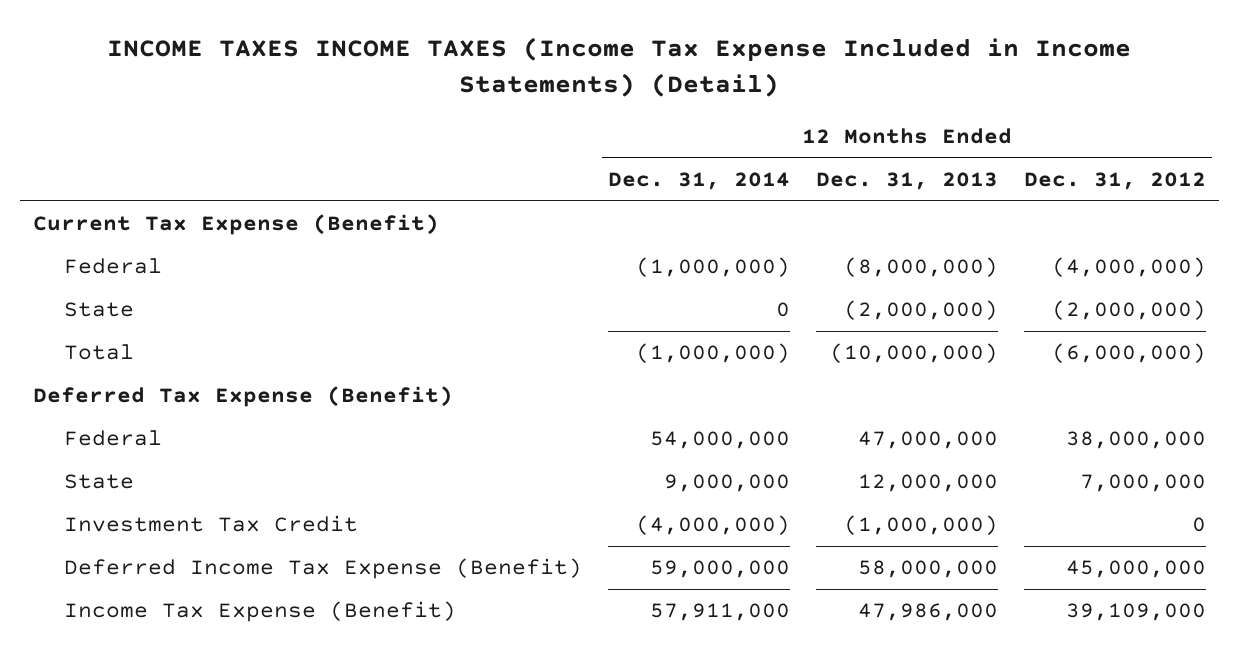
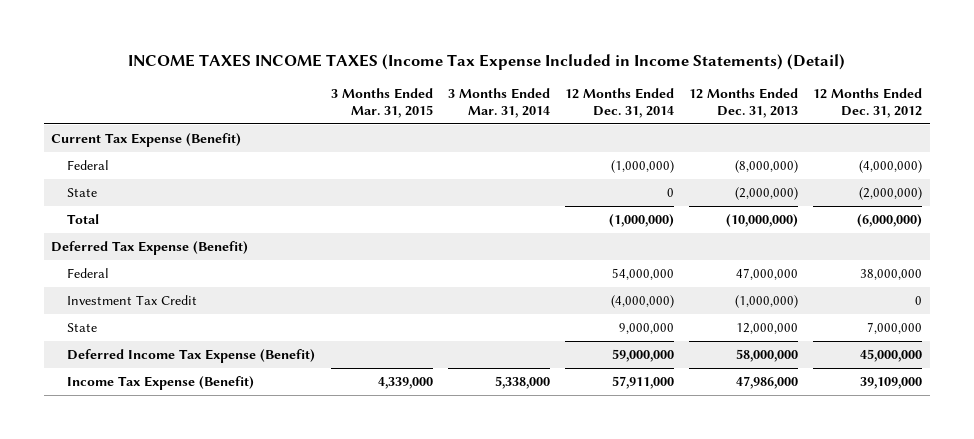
none -> [330,87,433,118] 3 Months Ended Mar. 31, 2015
none -> [447,87,550,118] 3 Months Ended Mar. 31, 2014
[64,474,135,490] State -> [67,323,98,333] State

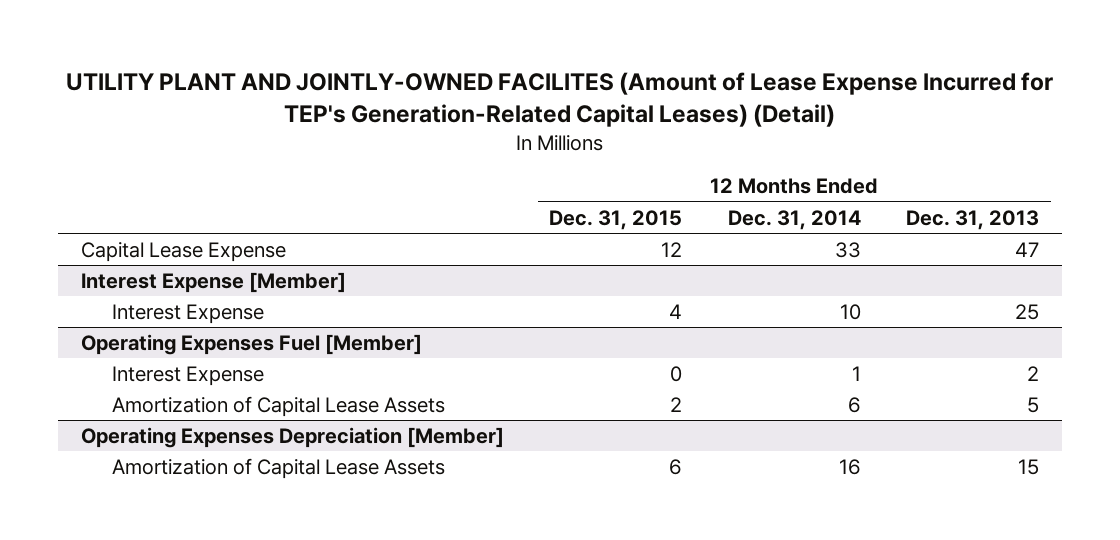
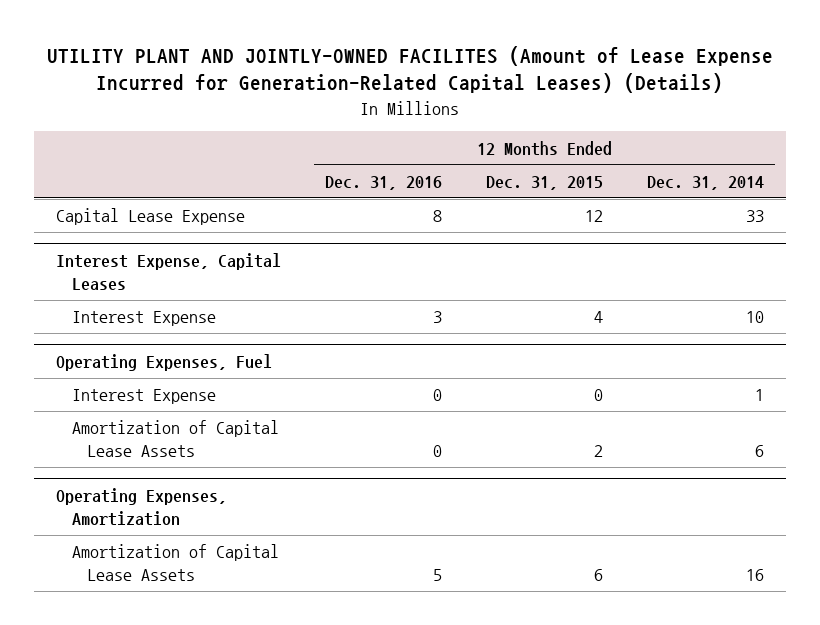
[66,72,1054,128] UTILITY PLANT AND JOINTLY-OWNED FACILITES (Amount of Lease Expense Incurred for TEP's Generation-Related Capital Leases) (Detail) -> [47,45,774,94] UTILITY PLANT AND JOINTLY-OWNED FACILITES (Amount of Lease Expense Incurred for Generation-Related Capital Leases) (Details)
[906,209,1040,230] Dec. 31, 2013 -> none
none -> [325,176,443,191] Dec. 31, 2016
[81,272,347,294] Interest Expense [Member] -> [55,252,281,290] Interest Expense, Capital Leases
[81,334,423,356] Operating Expenses Fuel [Member] -> [55,353,272,371] Operating Expenses, Fuel
[81,427,505,449] Operating Expenses Depreciation [Member] -> [55,487,227,526] Operating Expenses, Amortization

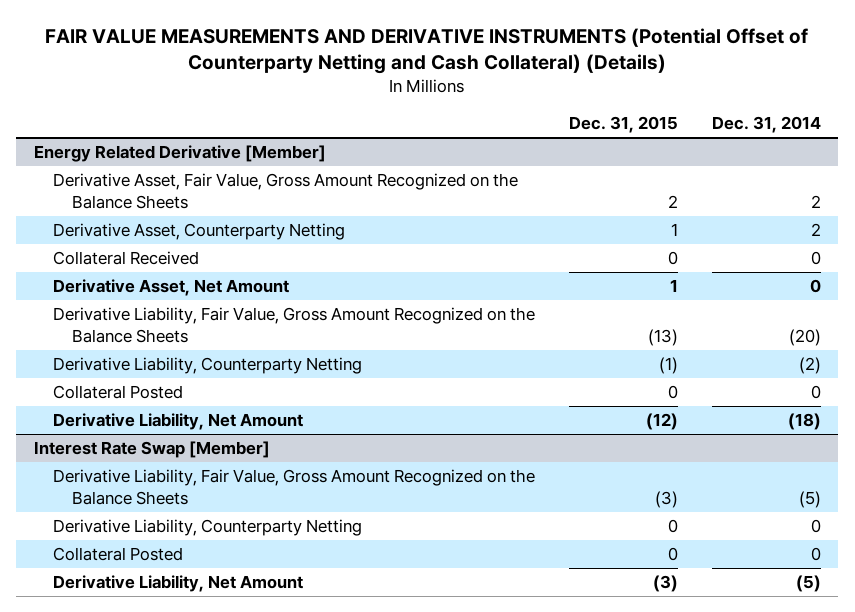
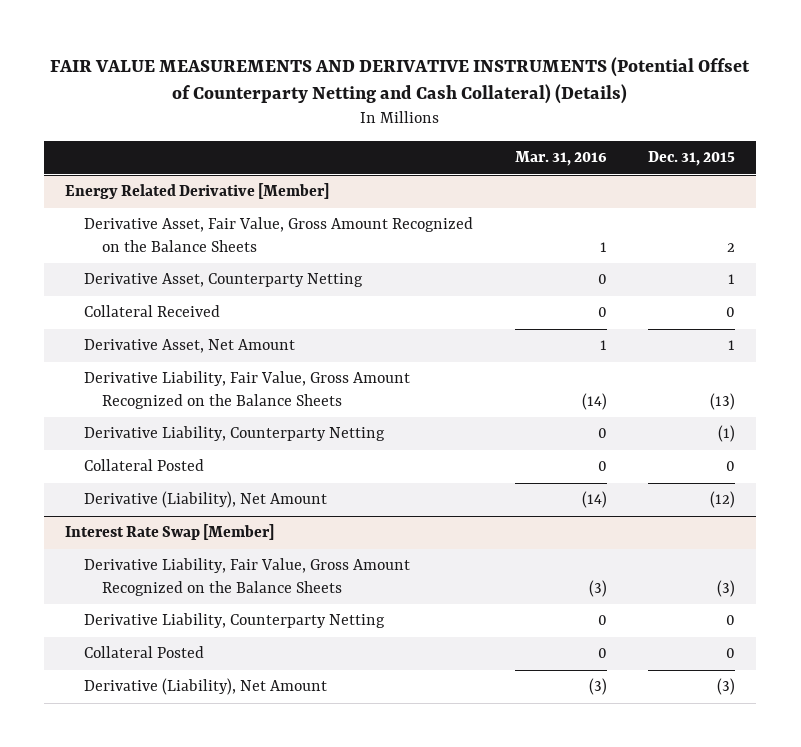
[712,116,822,134] Dec. 31, 2014 -> none
none -> [514,151,607,167] Mar. 31, 2016
[52,412,303,430] Derivative Liability, Net Amount -> [83,491,327,509] Derivative (Liability), Net Amount
[52,574,303,592] Derivative Liability, Net Amount -> [83,678,327,696] Derivative (Liability), Net Amount

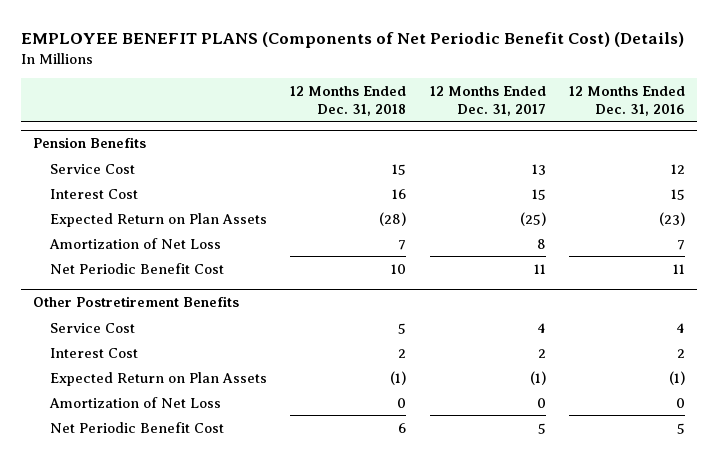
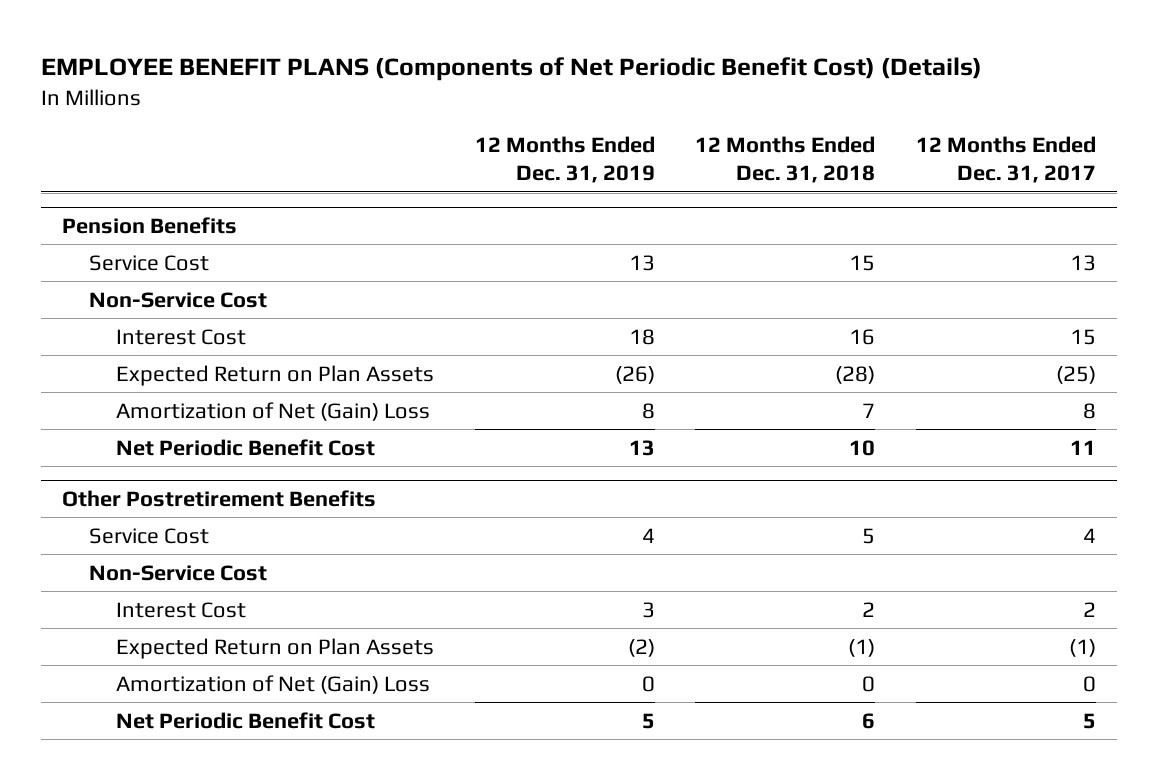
[568,85,685,116] 12 Months Ended Dec. 31, 2016 -> none
none -> [474,136,655,184] 12 Months Ended Dec. 31, 2019
none -> [88,291,267,308] Non-Service Cost
[48,237,221,249] Amortization of Net Loss -> [115,401,430,421] Amortization of Net (Gain) Loss
none -> [88,564,267,581] Non-Service Cost
[48,396,221,408] Amortization of Net Loss -> [115,674,430,694] Amortization of Net (Gain) Loss

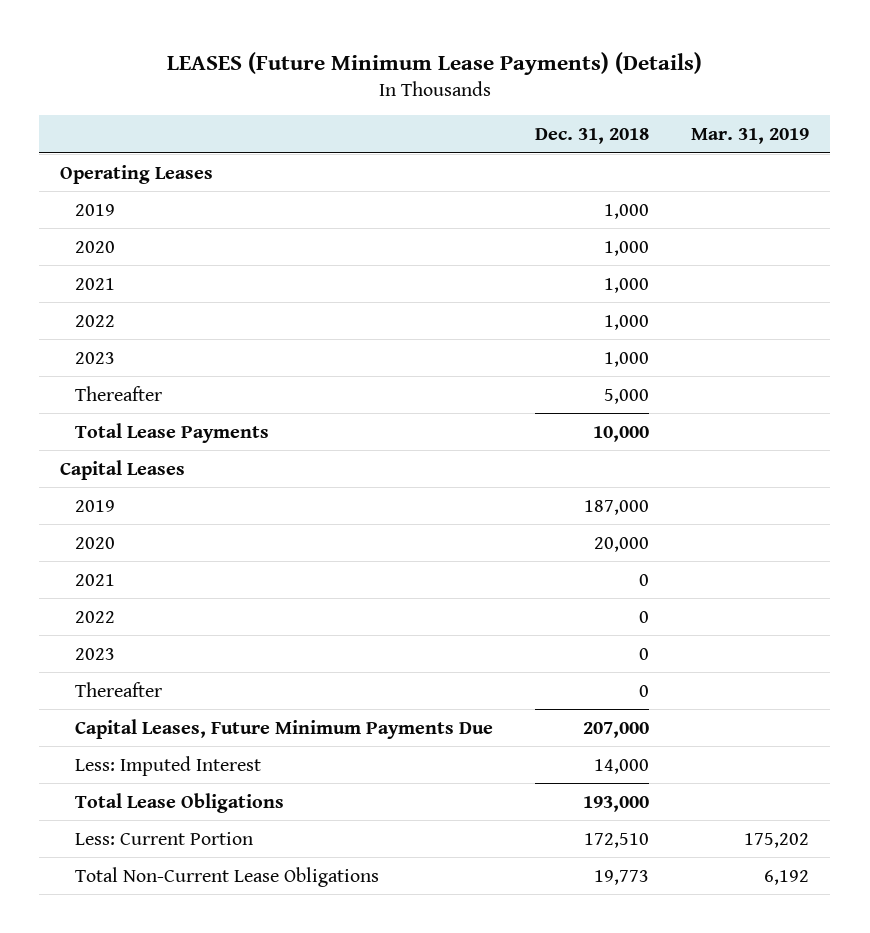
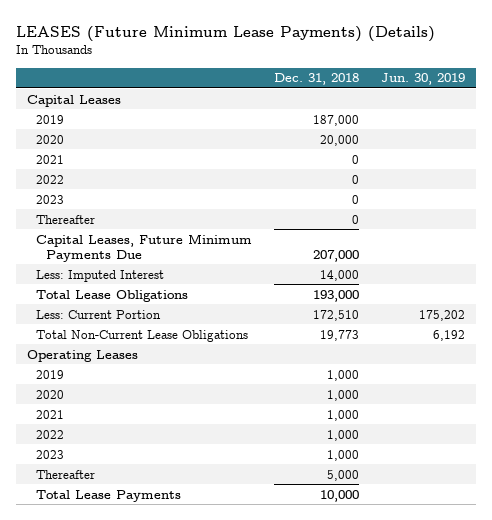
[691,128,810,145] Mar. 31, 2019 -> none
none -> [380,73,465,86] Jun. 30, 2019
[60,164,214,184] Operating Leases -> [27,349,139,362] Operating Leases
[74,203,115,216] 2019 -> [36,369,65,379] 2019
[74,240,115,253] 2020 -> [36,389,65,399] 2020
[74,277,115,290] 2021 -> [36,409,65,419] 2021
[74,314,115,327] 2022 -> [36,429,65,439] 2022
[74,351,115,364] 2023 -> [36,449,65,459] 2023
[74,385,162,401] Thereafter -> [36,469,96,479] Thereafter
[74,422,269,443] Total Lease Payments -> [36,489,182,502] Total Lease Payments

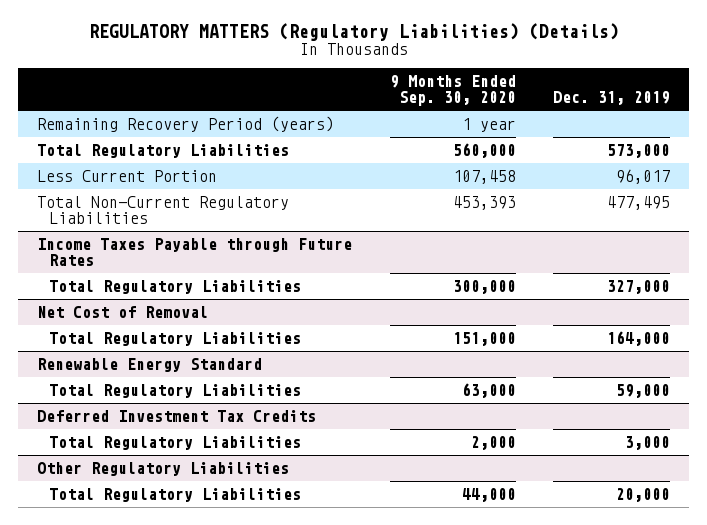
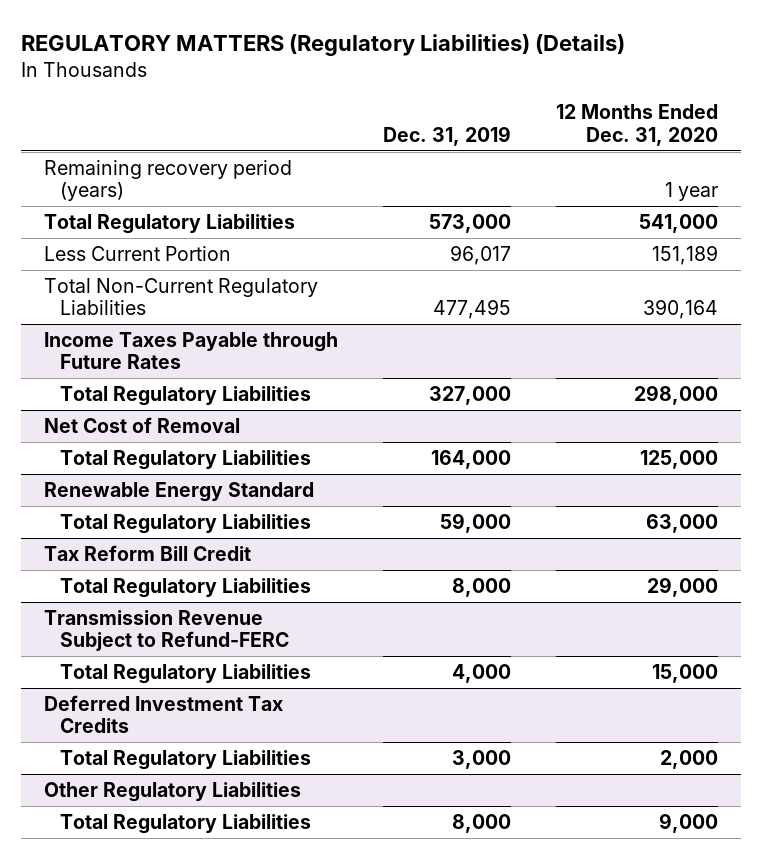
[389,74,516,107] 9 Months Ended Sep. 30, 2020 -> none
none -> [556,104,719,146] 12 Months Ended Dec. 31, 2020
[36,115,334,132] Remaining Recovery Period (years) -> [43,159,292,202] Remaining recovery period (years)
none -> [43,544,251,561] Tax Reform Bill Credit
none -> [60,577,312,598] Total Regulatory Liabilities
none -> [43,609,290,652] Transmission Revenue Subject to Refund-FERC
none -> [60,663,312,684] Total Regulatory Liabilities
[616,487,671,502] 20,000 -> [451,813,511,833] 8,000

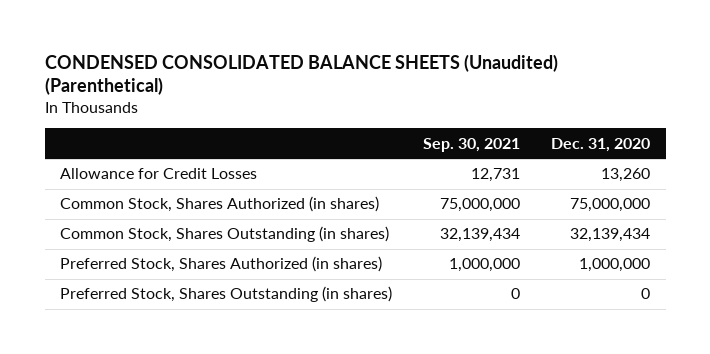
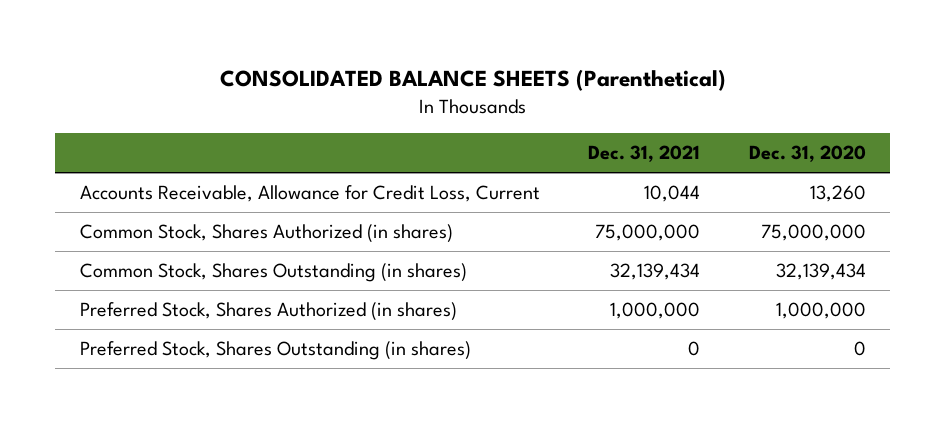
[44,53,558,96] CONDENSED CONSOLIDATED BALANCE SHEETS (Unaudited) (Parenthetical) -> [219,69,726,92] CONSOLIDATED BALANCE SHEETS (Parenthetical)
[423,137,521,152] Sep. 30, 2021 -> none
none -> [588,144,701,162] Dec. 31, 2021
[60,168,258,180] Allowance for Credit Losses -> [79,185,540,203] Accounts Receivable, Allowance for Credit Loss, Current

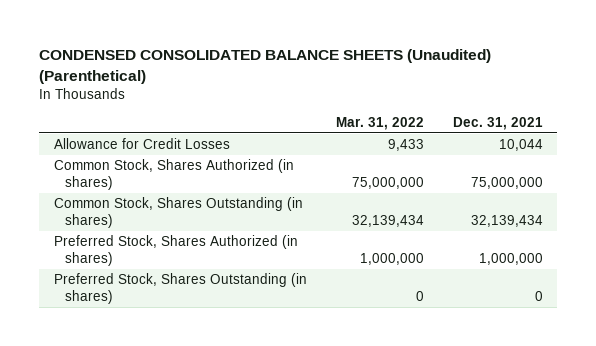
[219,69,726,92] CONSOLIDATED BALANCE SHEETS (Parenthetical) -> [39,49,492,84] CONDENSED CONSOLIDATED BALANCE SHEETS (Unaudited) (Parenthetical)
[748,144,866,162] Dec. 31, 2020 -> none
none -> [335,116,424,130] Mar. 31, 2022
[79,185,540,203] Accounts Receivable, Allowance for Credit Loss, Current -> [53,138,230,150] Allowance for Credit Losses

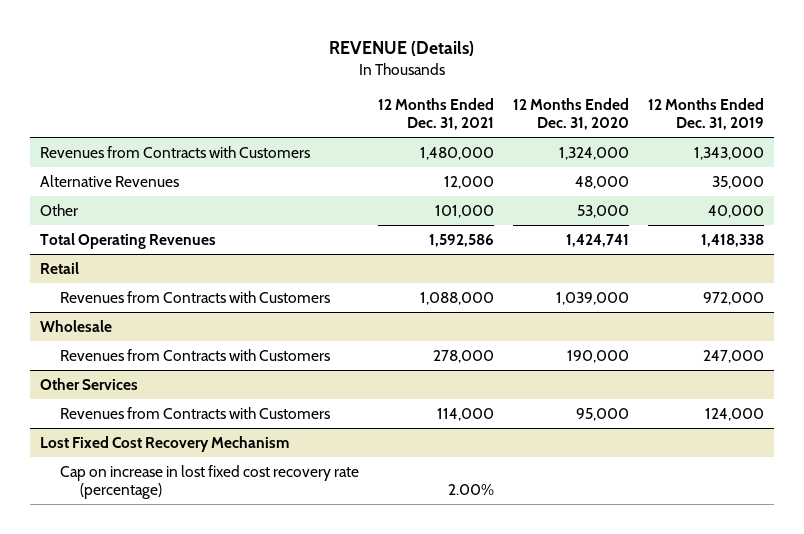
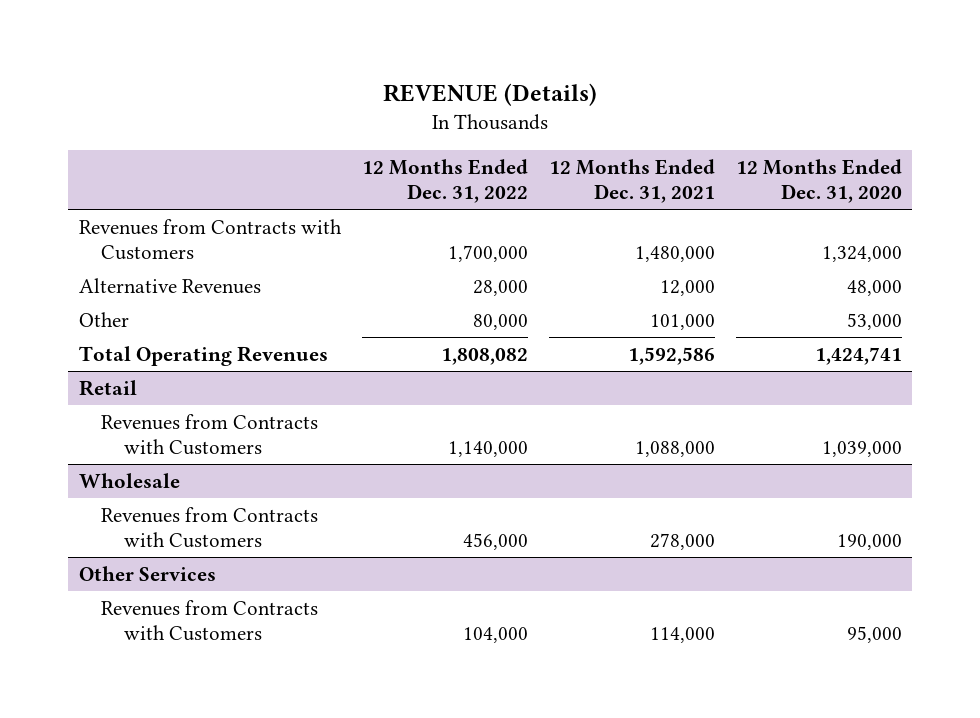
[648,98,765,131] 12 Months Ended Dec. 31, 2019 -> none
none -> [361,158,528,203] 12 Months Ended Dec. 31, 2022
[40,436,290,453] Lost Fixed Cost Recovery Mechanism -> none
[60,465,360,499] Cap on increase in lost fixed cost recovery rate (percentage) -> none

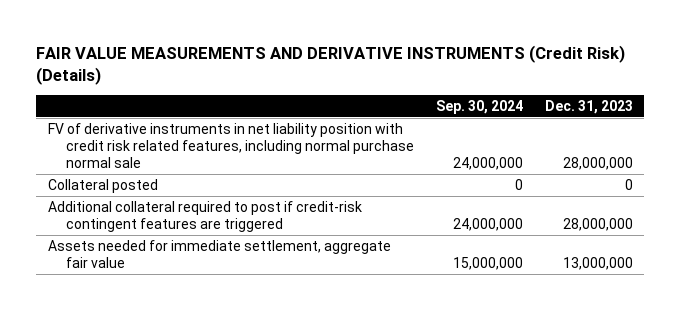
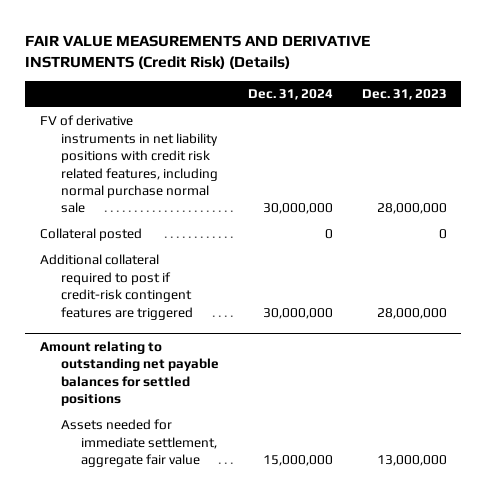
[436,99,524,114] Sep. 30, 2024 -> none
none -> [247,89,333,101] Dec. 31, 2024
[47,122,415,169] FV of derivative instruments in net liability position with credit risk related features, including normal purchase normal sale -> [40,115,218,214] FV of derivative instruments in net liability positions with credit risk related features, including normal purchase normal sale
none -> [40,341,219,407] Amount relating to outstanding net payable balances for settled positions

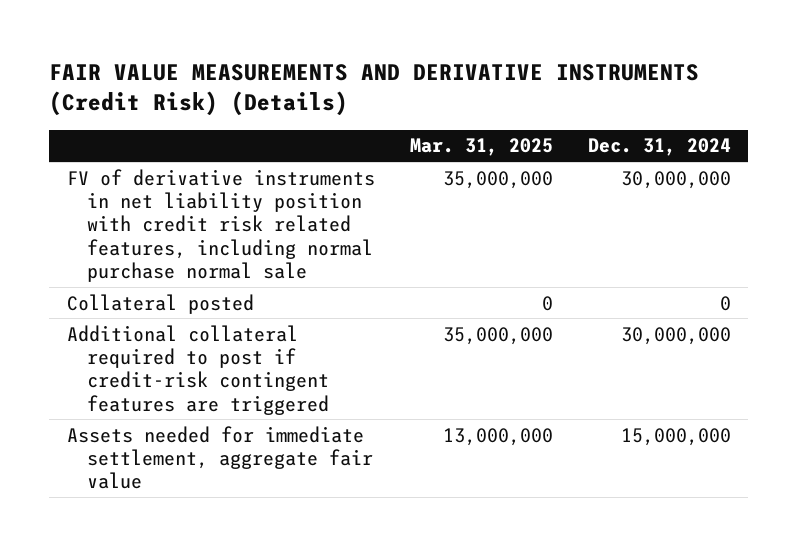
[361,89,447,101] Dec. 31, 2023 -> none
none -> [409,138,553,157] Mar. 31, 2025
[40,115,218,214] FV of derivative instruments in net liability positions with credit risk related features, including normal purchase normal sale -> [66,168,375,282] FV of derivative instruments in net liability position with credit risk related features, including normal purchase normal sale
[40,341,219,407] Amount relating to outstanding net payable balances for settled positions -> none

